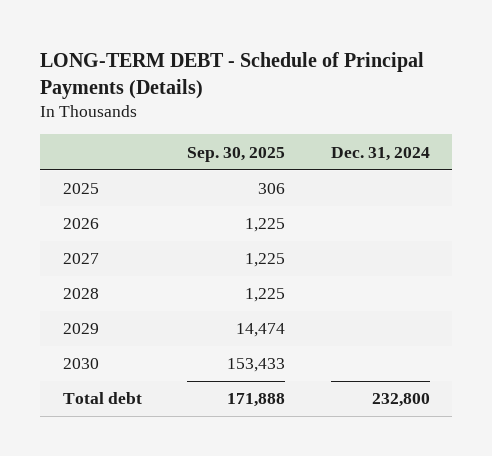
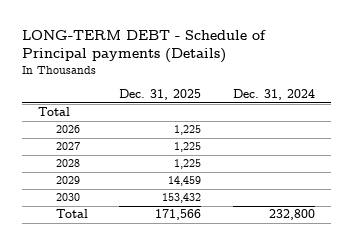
[39,51,424,99] LONG-TERM DEBT - Schedule of Principal Payments (Details) -> [21,30,266,64] LONG-TERM DEBT - Schedule of Principal payments (Details)
[187,146,286,162] Sep. 30, 2025 -> none
none -> [119,89,202,101] Dec. 31, 2025
[62,183,99,195] 2025 -> none
none -> [37,107,70,117] Total
[62,392,142,405] Total debt -> [55,209,88,219] Total

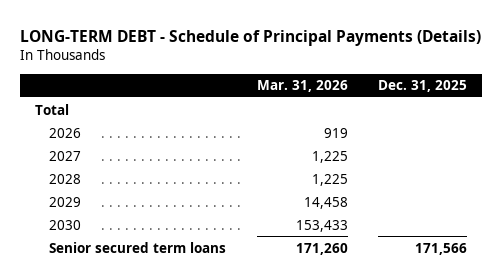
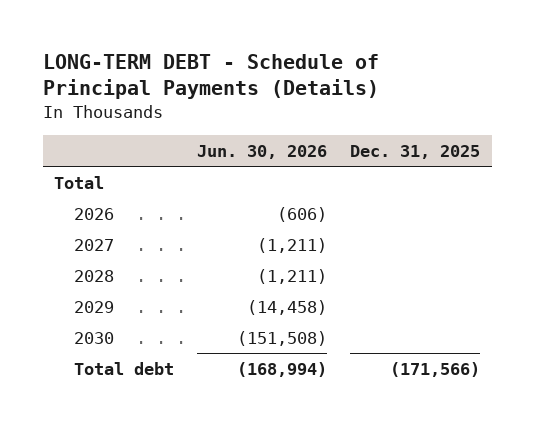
[256,80,348,93] Mar. 31, 2026 -> none
none -> [197,144,328,159] Jun. 30, 2026
[49,241,227,253] Senior secured term loans -> none
none -> [73,361,174,375] Total debt

